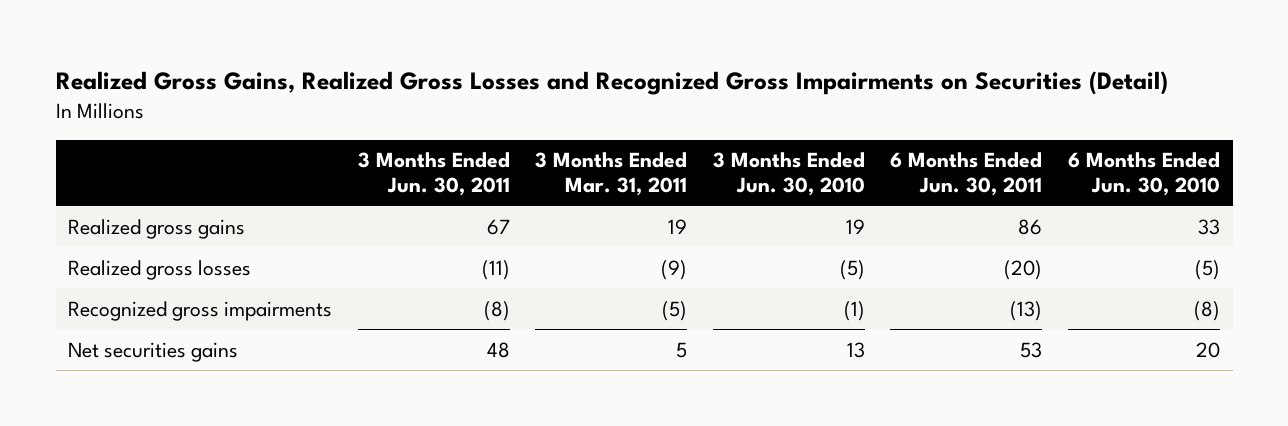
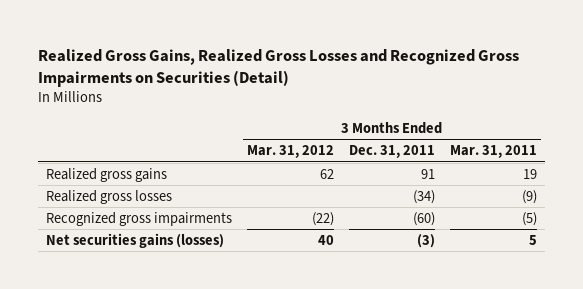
[357,152,510,197] 3 Months Ended Jun. 30, 2011 -> none
[712,152,865,197] 3 Months Ended Jun. 30, 2010 -> none
[890,152,1043,197] 6 Months Ended Jun. 30, 2011 -> none
[1067,152,1220,197] 6 Months Ended Jun. 30, 2010 -> none
none -> [247,145,335,159] Mar. 31, 2012
none -> [349,145,436,159] Dec. 31, 2011
[68,341,239,362] Net securities gains -> [45,232,224,248] Net securities gains (losses)

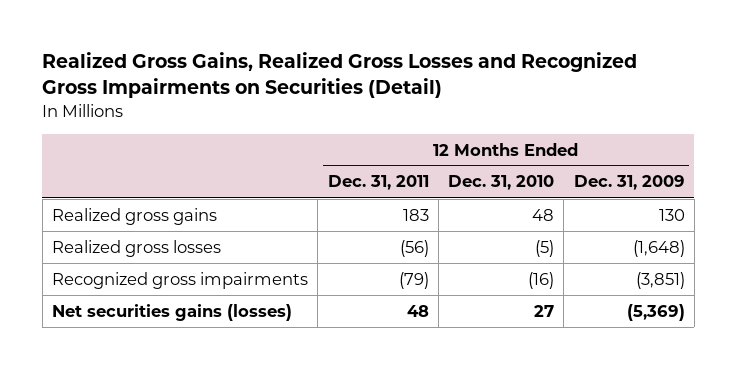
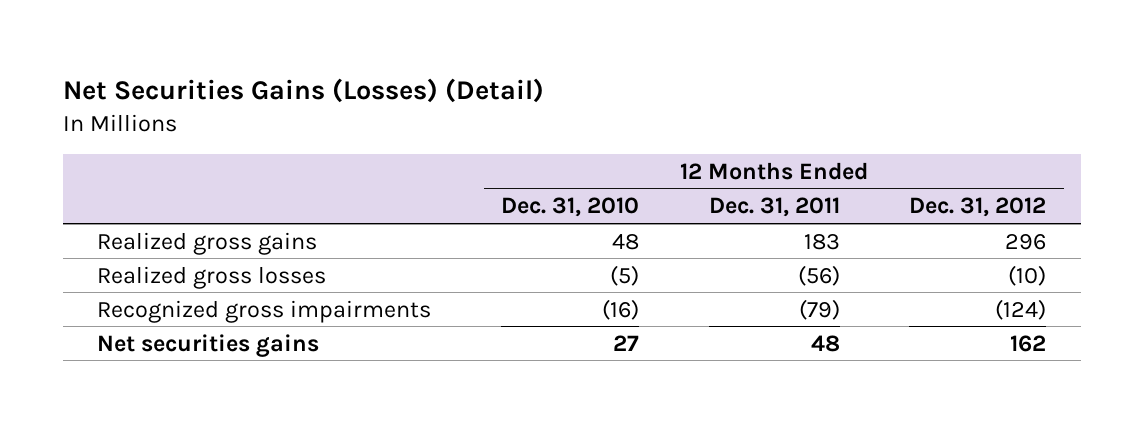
[42,52,638,99] Realized Gross Gains, Realized Gross Losses and Recognized Gross Impairments on Securities (Detail) -> [62,78,544,104] Net Securities Gains (Losses) (Detail)
[573,175,685,191] Dec. 31, 2009 -> none
none -> [909,197,1047,218] Dec. 31, 2012
[52,303,293,321] Net securities gains (losses) -> [97,333,320,357] Net securities gains

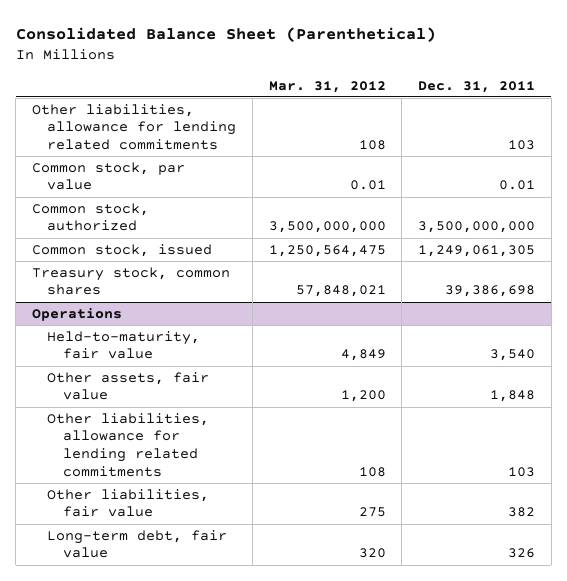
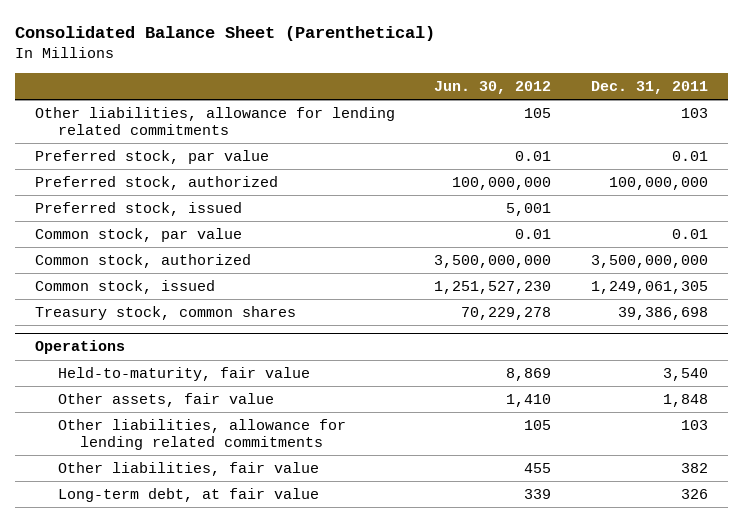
[268,80,386,93] Mar. 31, 2012 -> none
none -> [434,80,552,94] Jun. 30, 2012
none -> [35,149,270,164] Preferred stock, par value
none -> [35,175,279,190] Preferred stock, authorized
none -> [35,201,243,216] Preferred stock, issued
[47,529,228,559] Long-term debt, fair value -> [57,487,319,502] Long-term debt, at fair value

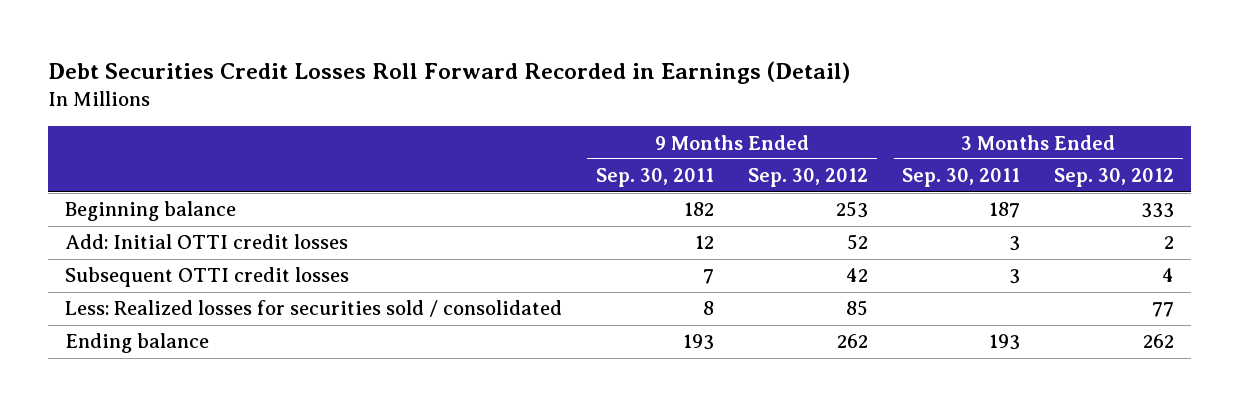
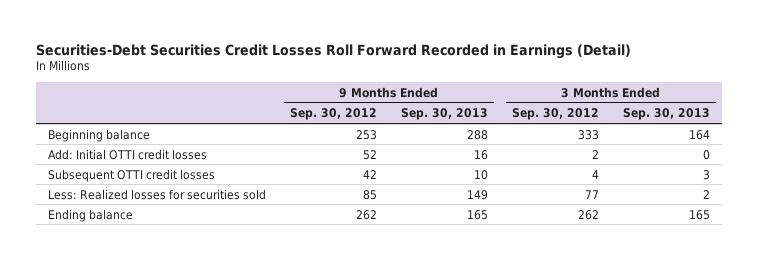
[47,60,850,84] Debt Securities Credit Losses Roll Forward Recorded in Earnings (Detail) -> [36,43,632,59] Securities-Debt Securities Credit Losses Roll Forward Recorded in Earnings (Detail)
[595,168,714,188] Sep. 30, 2011 -> none
[902,168,1021,188] Sep. 30, 2011 -> none
none -> [401,108,489,121] Sep. 30, 2013
none -> [622,108,710,121] Sep. 30, 2013
[64,300,562,318] Less: Realized losses for securities sold / consolidated -> [48,188,267,200] Less: Realized losses for securities sold

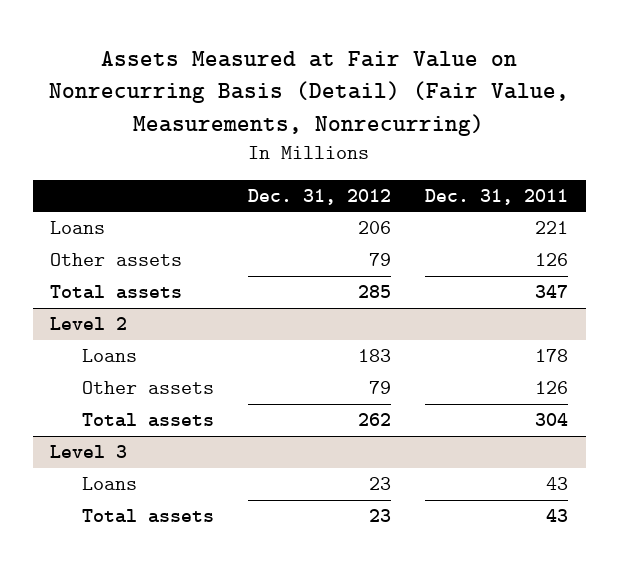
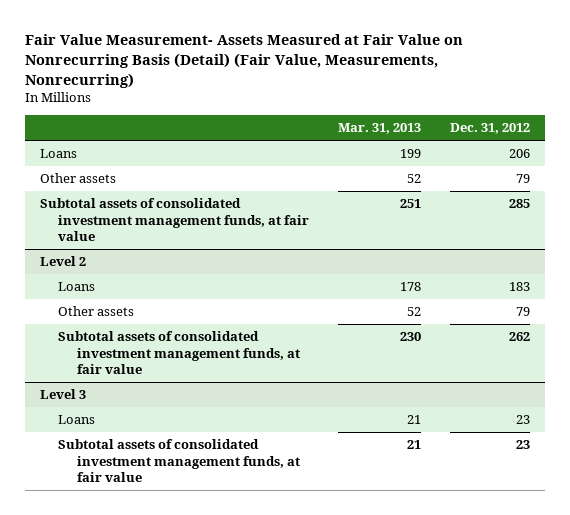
[49,50,570,136] Assets Measured at Fair Value on Nonrecurring Basis (Detail) (Fair Value, Measurements, Nonrecurring) -> [25,34,464,88] Fair Value Measurement- Assets Measured at Fair Value on Nonrecurring Basis (Detail) (Fair Value, Measurements, Nonrecurring)
[425,188,569,205] Dec. 31, 2011 -> none
none -> [338,123,422,135] Mar. 31, 2013
[50,285,183,300] Total assets -> [39,198,310,242] Subtotal assets of consolidated investment management funds, at fair value
[81,413,214,428] Total assets -> [58,331,300,375] Subtotal assets of consolidated investment management funds, at fair value
[81,509,214,524] Total assets -> [58,439,300,483] Subtotal assets of consolidated investment management funds, at fair value

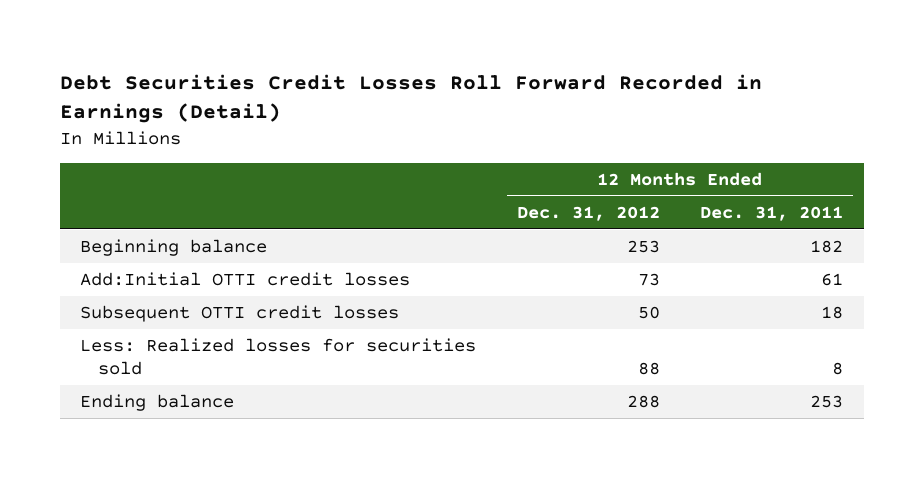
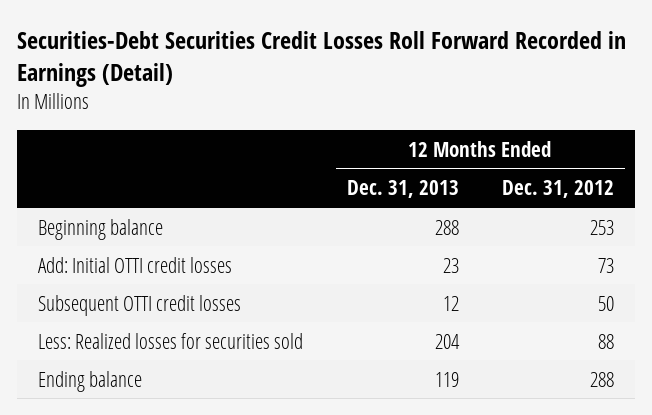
[59,74,762,124] Debt Securities Credit Losses Roll Forward Recorded in Earnings (Detail) -> [16,31,626,88] Securities-Debt Securities Credit Losses Roll Forward Recorded in Earnings (Detail)
[700,205,844,221] Dec. 31, 2011 -> none
none -> [346,180,459,199] Dec. 31, 2013
[80,272,411,287] Add:Initial OTTI credit losses -> [38,256,233,273] Add: Initial OTTI credit losses

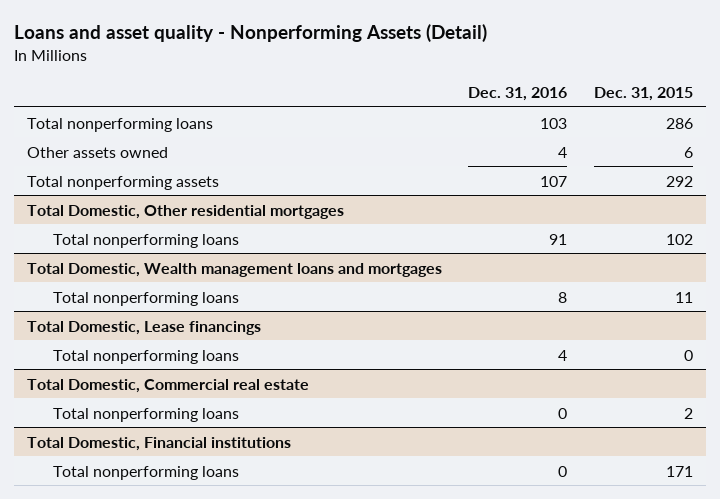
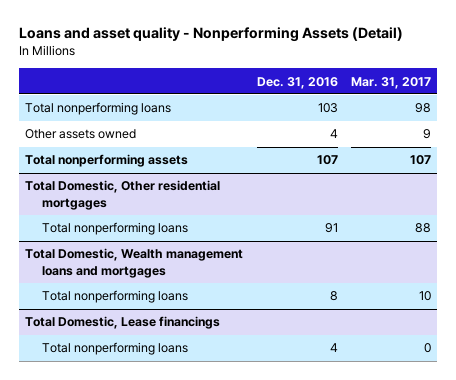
[593,86,693,101] Dec. 31, 2015 -> none
none -> [350,76,431,89] Mar. 31, 2017
[27,378,310,393] Total Domestic, Commercial real estate -> none
[52,407,239,422] Total nonperforming loans -> none
[27,436,292,451] Total Domestic, Financial institutions -> none
[52,465,239,480] Total nonperforming loans -> none

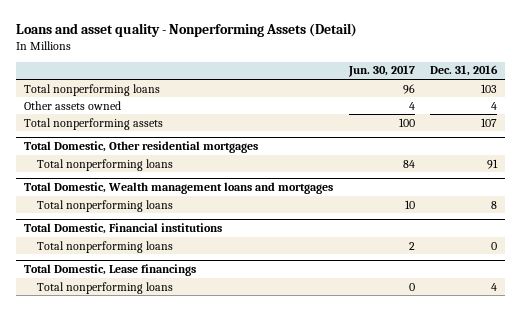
[350,76,431,89] Mar. 31, 2017 -> none
none -> [347,65,415,78] Jun. 30, 2017
none -> [23,223,222,235] Total Domestic, Financial institutions
none -> [36,240,173,253] Total nonperforming loans

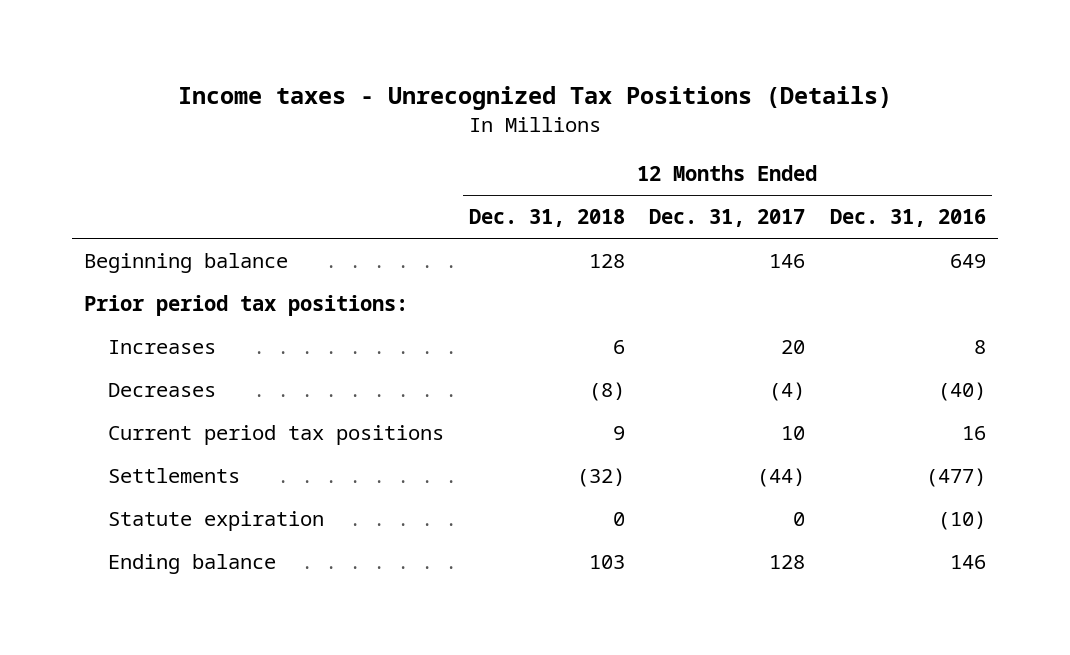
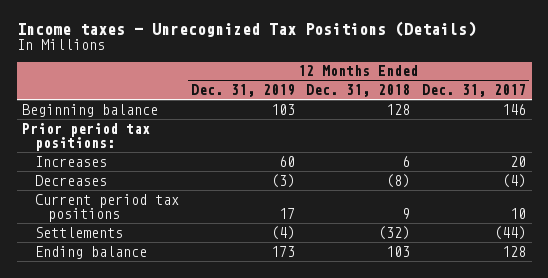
[829,209,986,228] Dec. 31, 2016 -> none
none -> [190,84,295,98] Dec. 31, 2019
[108,510,325,531] Statute expiration -> none

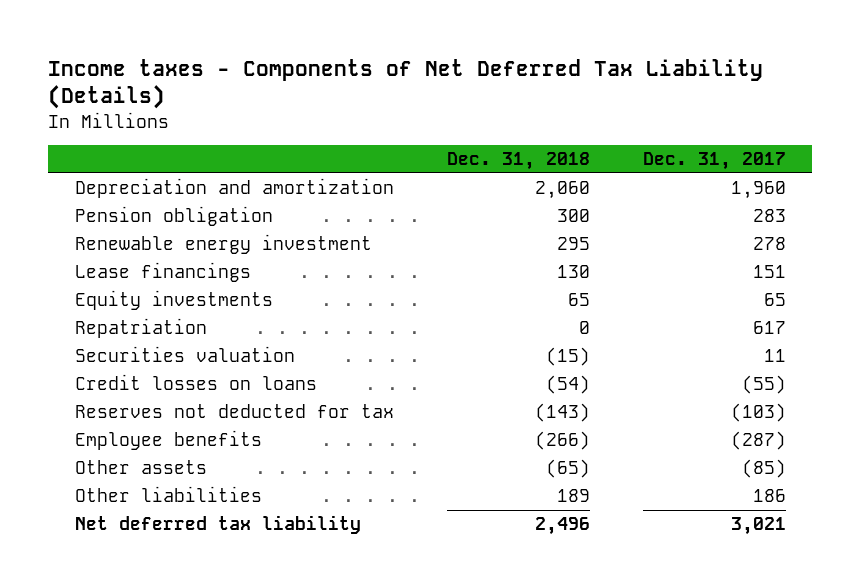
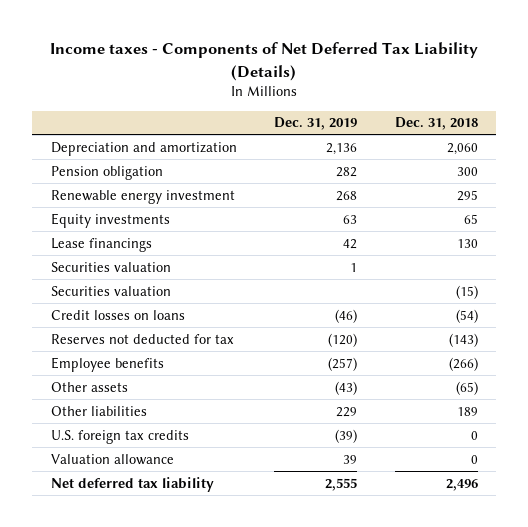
[642,152,786,171] Dec. 31, 2017 -> none
none -> [274,117,358,131] Dec. 31, 2019
[74,318,207,339] Repatriation -> none
[74,262,251,283] Lease financings -> [50,237,152,252] Lease financings
none -> [50,261,171,272] Securities valuation
none -> [50,429,189,444] U.S. foreign tax credits
none -> [50,453,174,465] Valuation allowance

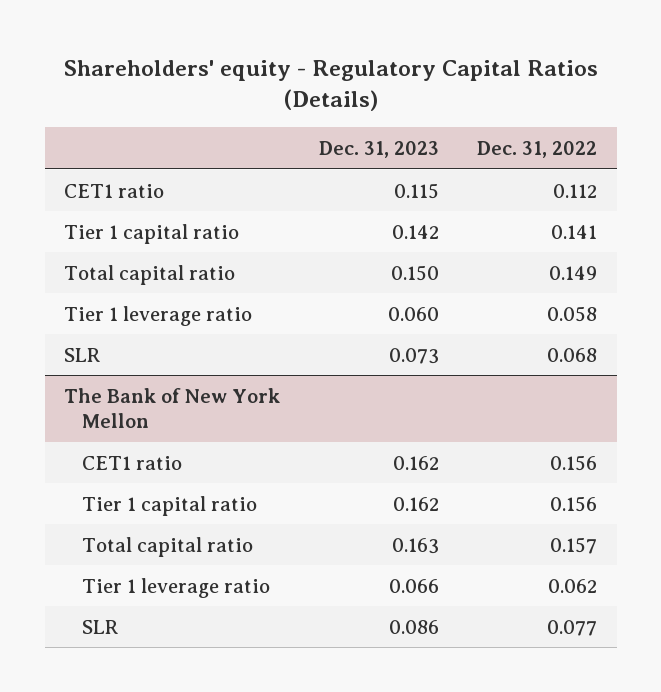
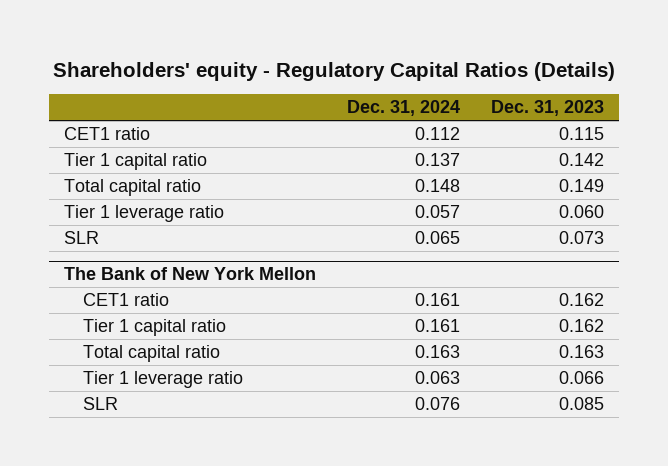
[477,140,598,158] Dec. 31, 2022 -> none
none -> [347,100,461,117] Dec. 31, 2024
[390,264,439,281] 0.150 -> [558,178,604,192] 0.149
[388,619,439,634] 0.086 -> [558,396,604,410] 0.085

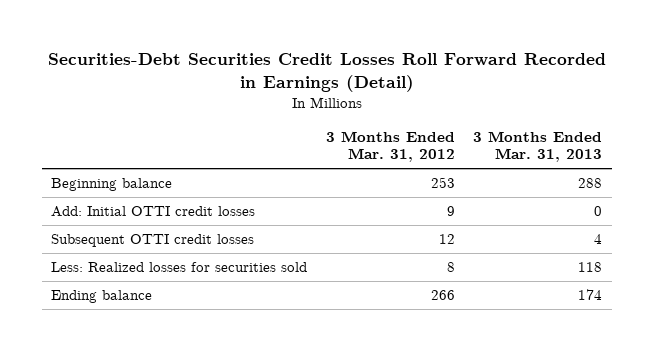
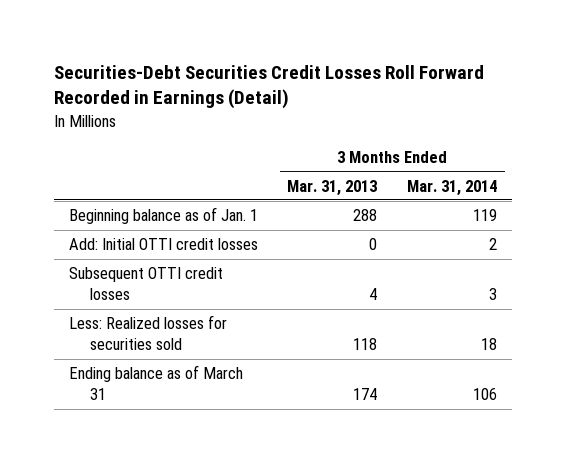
[325,130,455,163] 3 Months Ended Mar. 31, 2012 -> none
none -> [407,179,498,196] Mar. 31, 2014
[51,178,173,192] Beginning balance -> [68,207,258,225] Beginning balance as of Jan. 1
[51,290,153,304] Ending balance -> [68,365,243,401] Ending balance as of March 31

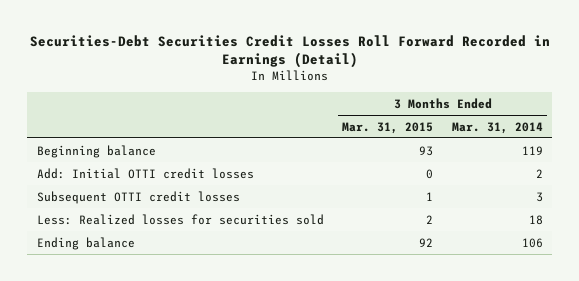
[287,179,378,196] Mar. 31, 2013 -> none
none -> [342,121,434,134] Mar. 31, 2015
[68,207,258,225] Beginning balance as of Jan. 1 -> [36,144,156,158] Beginning balance
[68,365,243,401] Ending balance as of March 31 -> [36,236,135,250] Ending balance

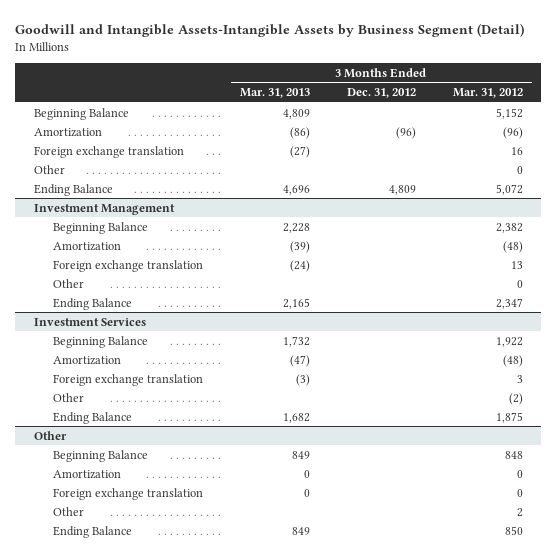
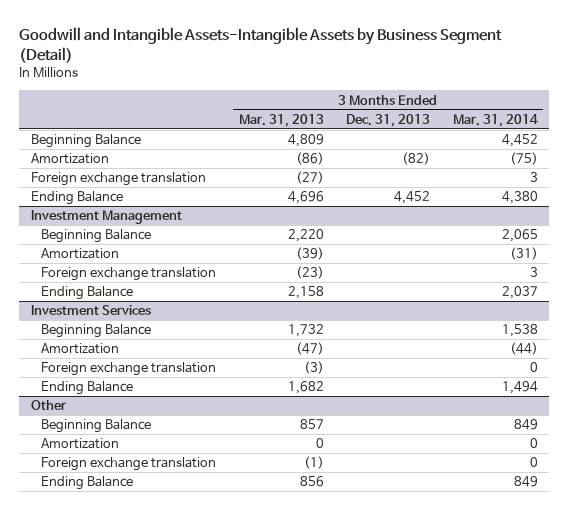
[346,88,416,99] Dec. 31, 2012 -> none
[452,88,523,99] Mar. 31, 2012 -> none
none -> [346,113,431,127] Dec. 31, 2013
none -> [452,113,538,127] Mar. 31, 2014
[33,164,65,174] Other -> none
[282,222,310,233] 2,228 -> [287,229,324,243] 2,220
[52,278,84,288] Other -> none
[289,259,310,272] (24) -> [295,266,324,280] (23)
[282,297,310,309] 2,165 -> [287,286,324,300] 2,158
[52,392,84,402] Other -> none
[291,450,310,459] 849 -> [299,419,324,430] 857
[52,506,84,516] Other -> none
[303,488,310,497] 0 -> [303,456,324,470] (1)
[291,526,310,535] 849 -> [299,476,324,488] 856

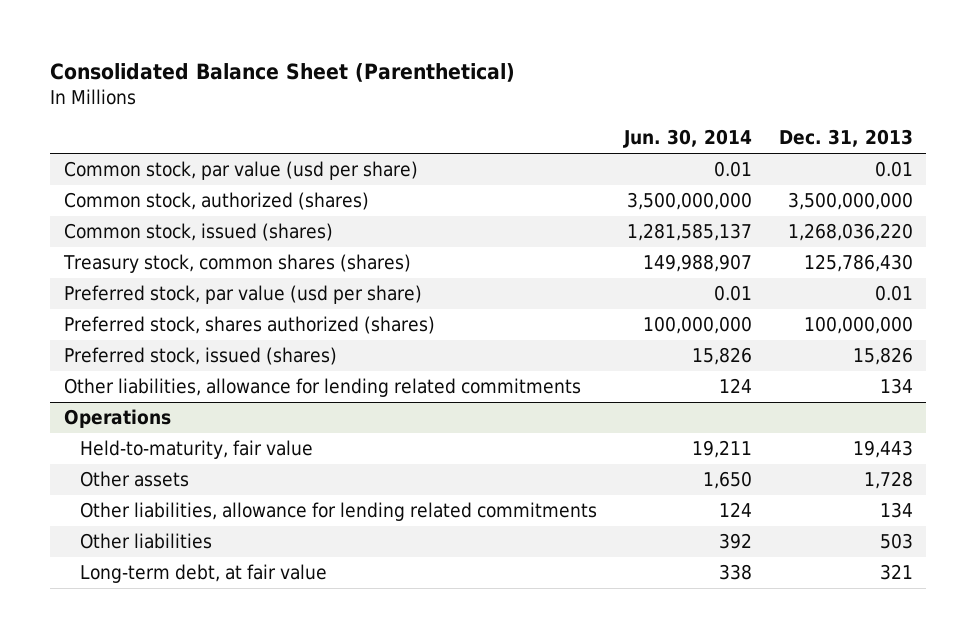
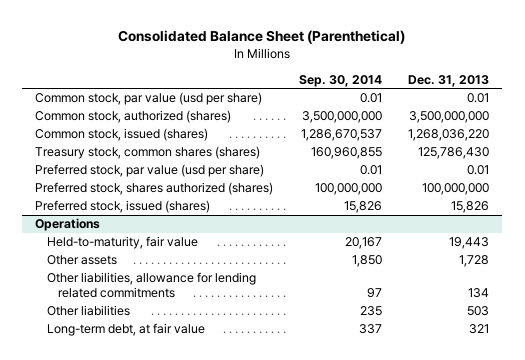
[622,129,752,149] Jun. 30, 2014 -> none
none -> [299,74,383,87] Sep. 30, 2014
[63,378,581,398] Other liabilities, allowance for lending related commitments -> none

